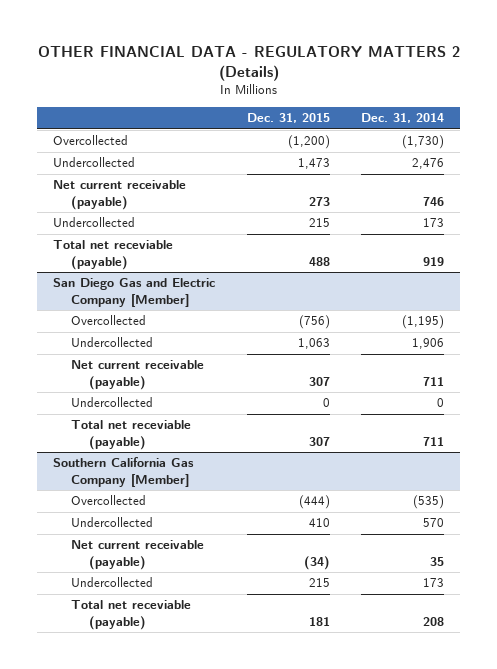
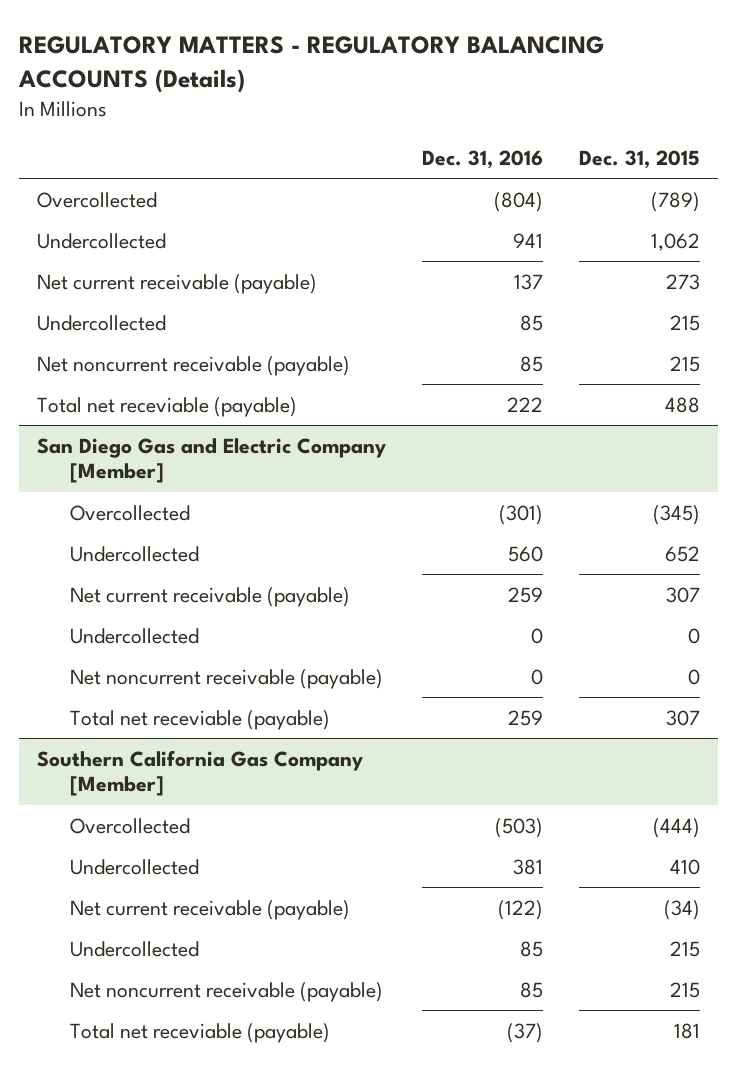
[37,46,460,81] OTHER FINANCIAL DATA - REGULATORY MATTERS 2 (Details) -> [18,35,605,93] REGULATORY MATTERS - REGULATORY BALANCING ACCOUNTS (Details)
[361,113,445,124] Dec. 31, 2014 -> none
none -> [422,150,544,170] Dec. 31, 2016
[287,135,330,150] (1,200) -> [650,191,700,212] (789)
[297,158,330,170] 1,473 -> [650,232,700,251] 1,062
none -> [37,355,351,376] Net noncurrent receivable (payable)
[298,315,330,330] (756) -> [652,504,700,525] (345)
[297,338,330,350] 1,063 -> [664,545,700,562] 652
none -> [70,668,384,689] Net noncurrent receivable (payable)
none -> [70,981,384,1002] Net noncurrent receivable (payable)

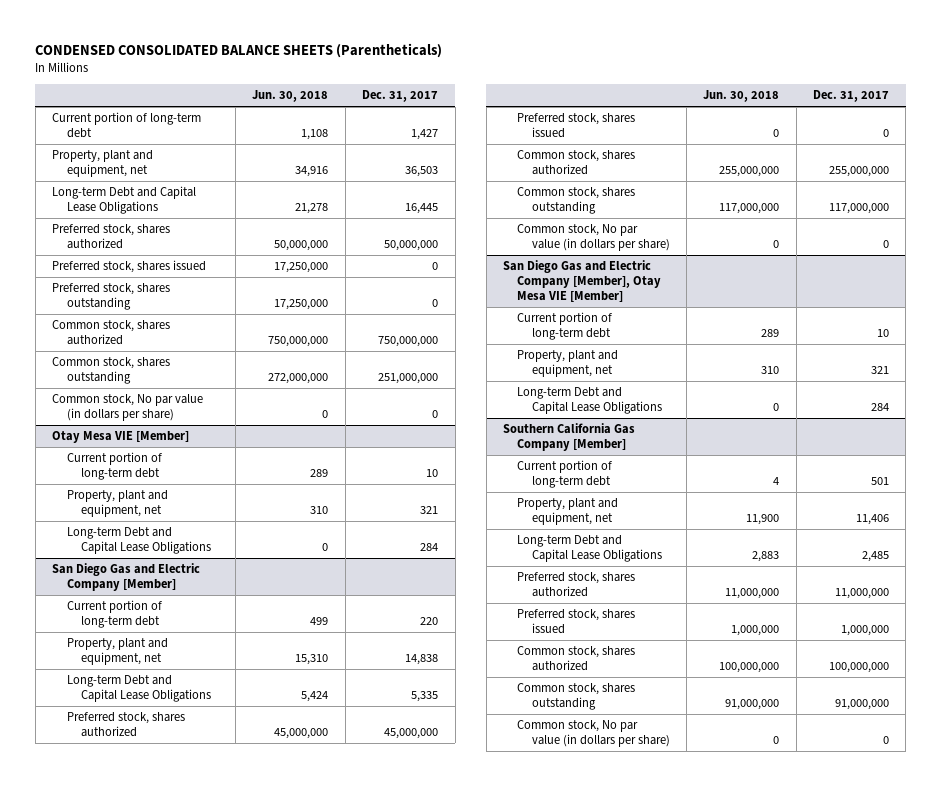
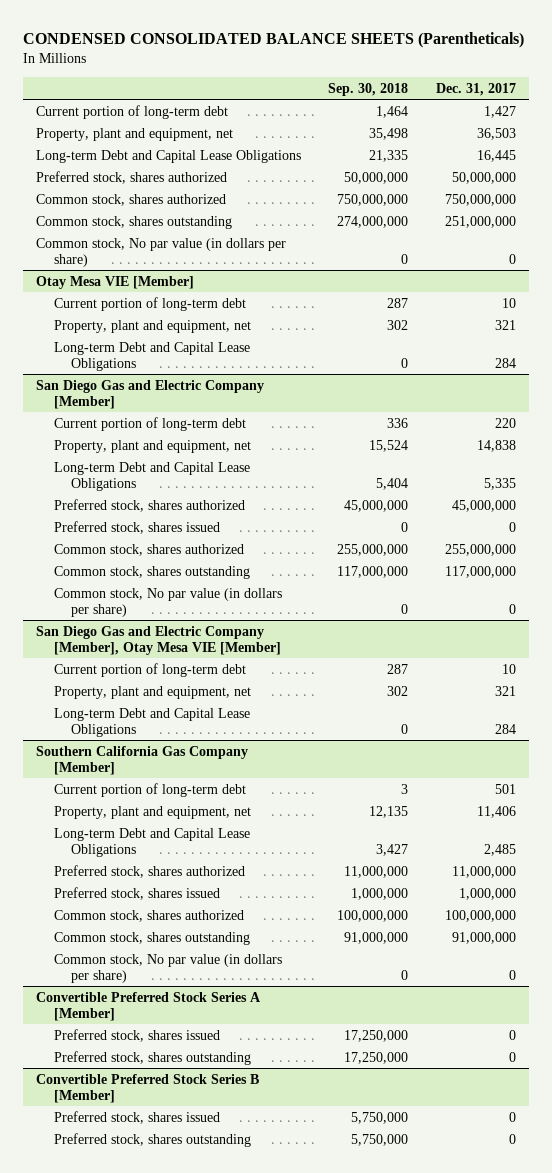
[252,90,329,103] Jun. 30, 2018 -> none
none -> [328,82,409,96] Sep. 30, 2018
[52,260,207,274] Preferred stock, shares issued -> none
[52,283,171,310] Preferred stock, shares outstanding -> none
none -> [36,991,262,1021] Convertible Preferred Stock Series A [Member]
none -> [53,1028,220,1042] Preferred stock, shares issued
none -> [53,1050,251,1065] Preferred stock, shares outstanding
none -> [36,1073,260,1103] Convertible Preferred Stock Series B [Member]
none -> [53,1110,220,1124] Preferred stock, shares issued
none -> [53,1132,251,1147] Preferred stock, shares outstanding

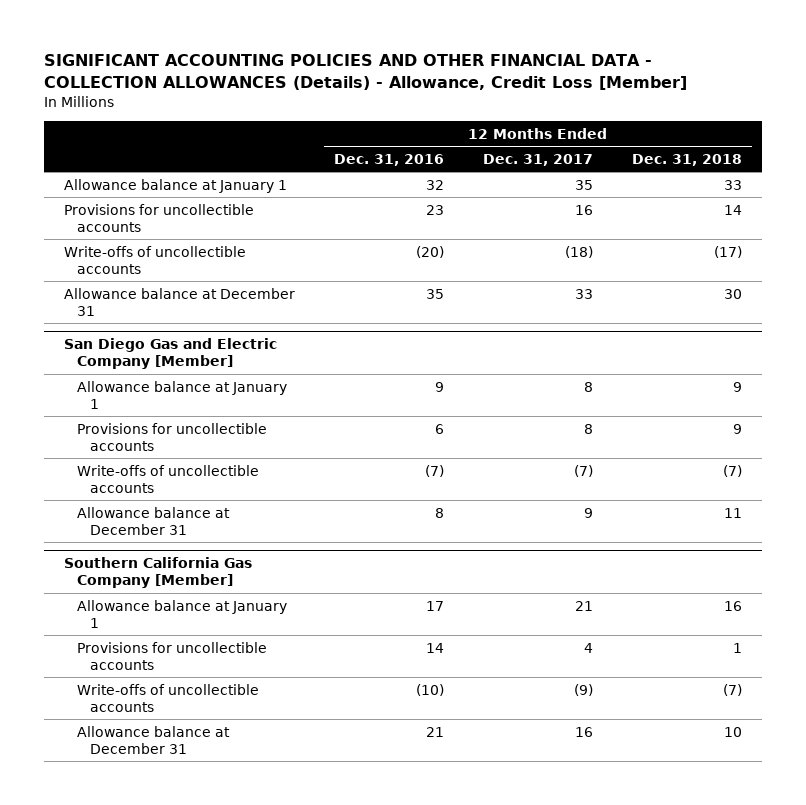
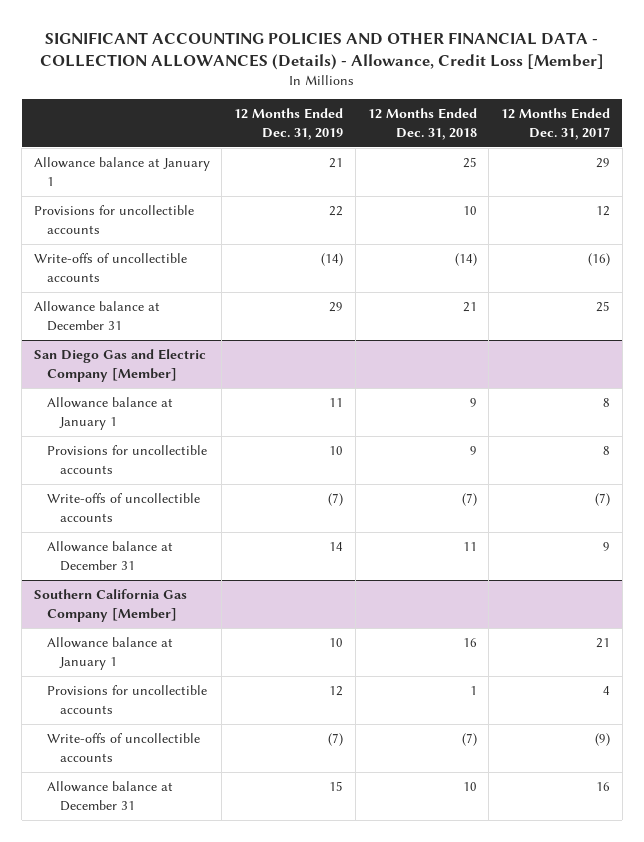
[333,153,444,166] Dec. 31, 2016 -> none
none -> [234,108,344,140] 12 Months Ended Dec. 31, 2019
[574,179,593,190] 35 -> [596,158,611,169] 29
[724,179,743,190] 33 -> [462,157,477,169] 25
[574,204,593,215] 16 -> [596,206,611,217] 12
[724,204,743,215] 14 -> [462,206,477,216] 10
[564,245,593,258] (18) -> [588,253,611,267] (16)
[714,245,743,258] (17) -> [454,253,477,267] (14)
[574,288,593,299] 33 -> [596,301,611,313] 25
[724,288,743,299] 30 -> [462,302,477,313] 21

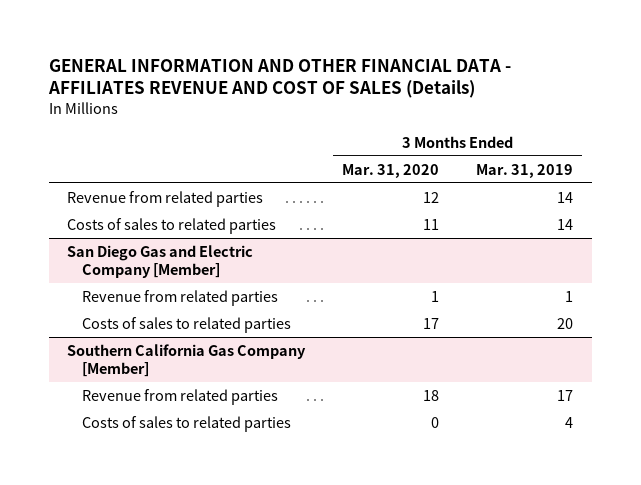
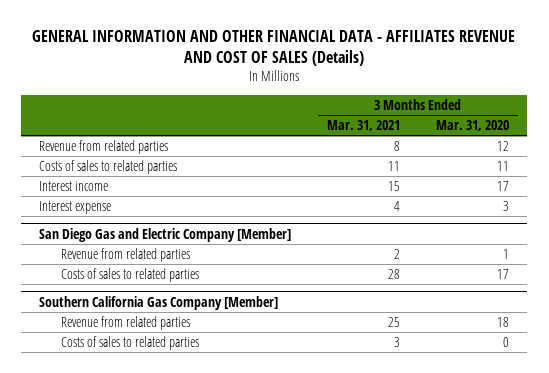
[476,163,574,178] Mar. 31, 2019 -> none
none -> [327,120,401,132] Mar. 31, 2021
none -> [39,180,109,191] Interest income
none -> [39,200,112,214] Interest expense

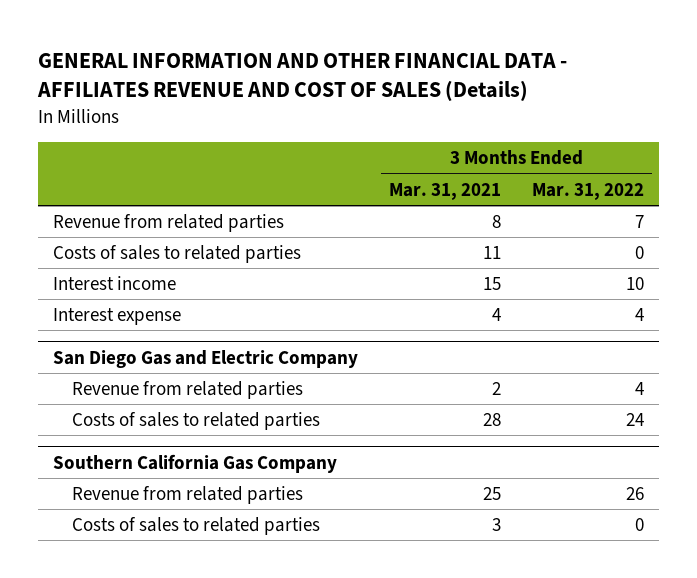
[436,120,510,132] Mar. 31, 2020 -> none
none -> [531,182,644,200] Mar. 31, 2022
[39,227,292,242] San Diego Gas and Electric Company [Member] -> [53,349,359,368] San Diego Gas and Electric Company
[39,295,279,310] Southern California Gas Company [Member] -> [53,453,338,473] Southern California Gas Company

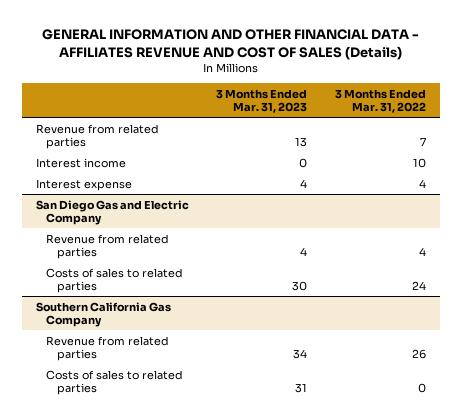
[389,182,502,200] Mar. 31, 2021 -> none
none -> [216,88,308,113] 3 Months Ended Mar. 31, 2023
[53,245,302,264] Costs of sales to related parties -> none

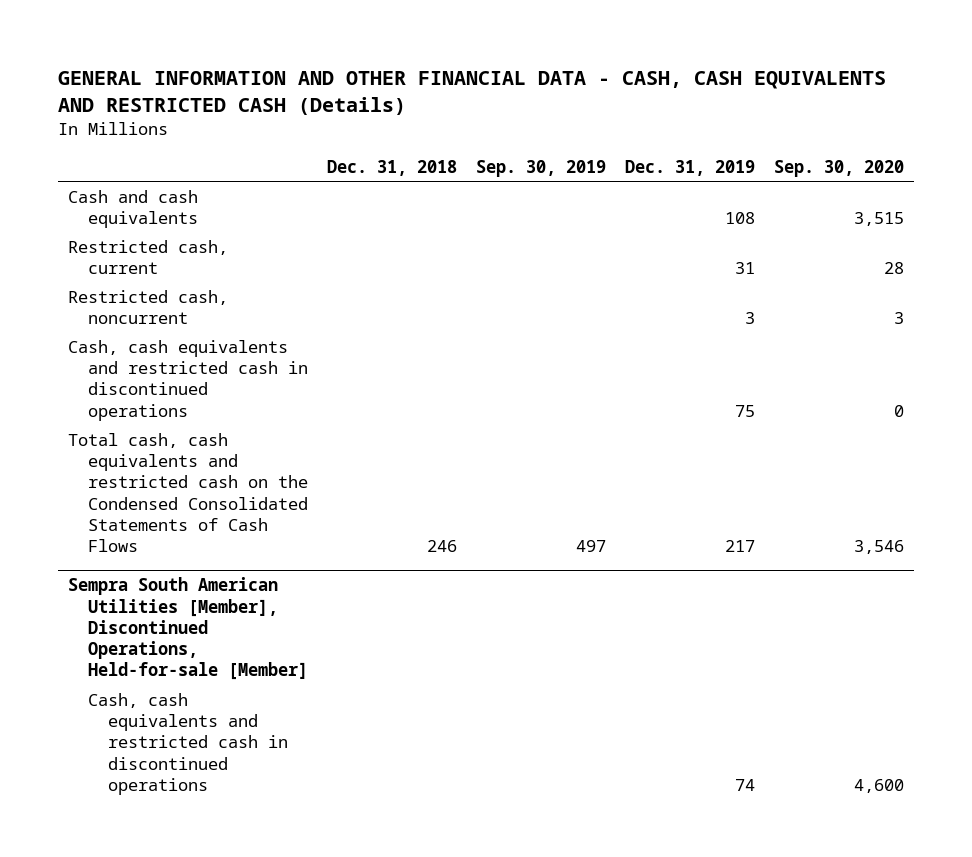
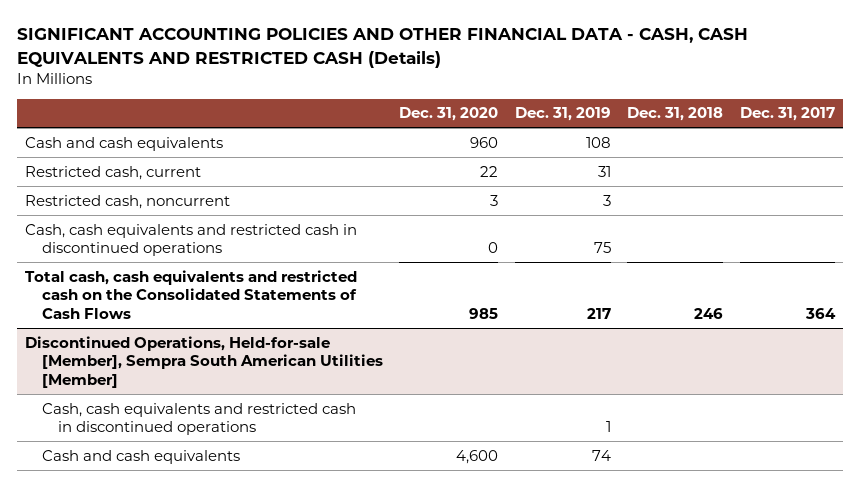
[58,71,887,115] GENERAL INFORMATION AND OTHER FINANCIAL DATA - CASH, CASH EQUIVALENTS AND RESTRICTED CASH (Details) -> [17,28,749,68] SIGNIFICANT ACCOUNTING POLICIES AND OTHER FINANCIAL DATA - CASH, CASH EQUIVALENTS AND RESTRICTED CASH (Details)
[476,159,607,177] Sep. 30, 2019 -> none
[774,159,905,177] Sep. 30, 2020 -> none
none -> [399,107,499,122] Dec. 31, 2020
none -> [739,107,835,122] Dec. 31, 2017
[67,432,308,553] Total cash, cash equivalents and restricted cash on the Condensed Consolidated Statements of Cash Flows -> [25,269,358,319] Total cash, cash equivalents and restricted cash on the Consolidated Statements of Cash Flows
[67,577,308,681] Sempra South American Utilities [Member], Discontinued Operations, Held-for-sale [Member] -> [25,335,383,388] Discontinued Operations, Held-for-sale [Member], Sempra South American Utilities [Member]
[735,778,756,791] 74 -> [605,421,611,433] 1
none -> [41,449,240,464] Cash and cash equivalents

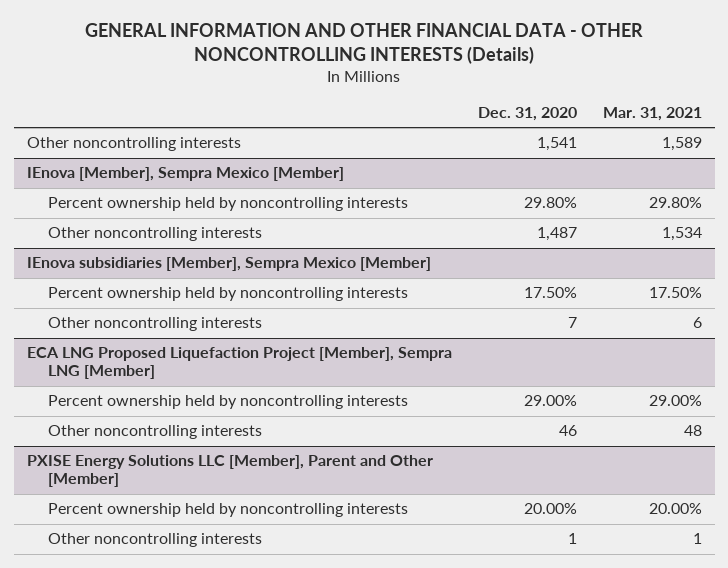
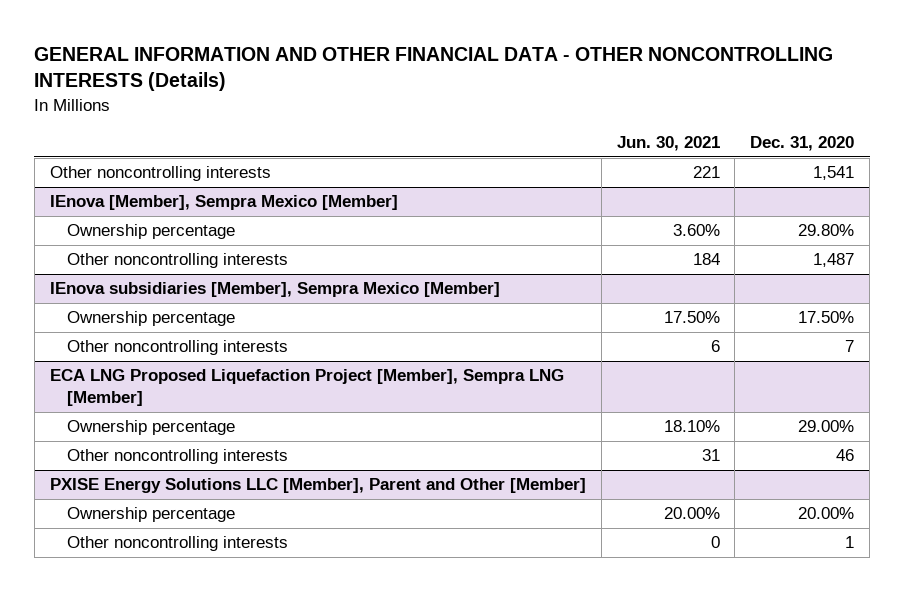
[602,106,702,121] Mar. 31, 2021 -> none
none -> [616,136,720,152] Jun. 30, 2021
[47,197,408,212] Percent ownership held by noncontrolling interests -> [66,224,235,240] Ownership percentage
[47,287,408,302] Percent ownership held by noncontrolling interests -> [66,311,235,327] Ownership percentage
[47,395,408,410] Percent ownership held by noncontrolling interests -> [66,420,235,436] Ownership percentage
[47,503,408,518] Percent ownership held by noncontrolling interests -> [66,507,235,523] Ownership percentage

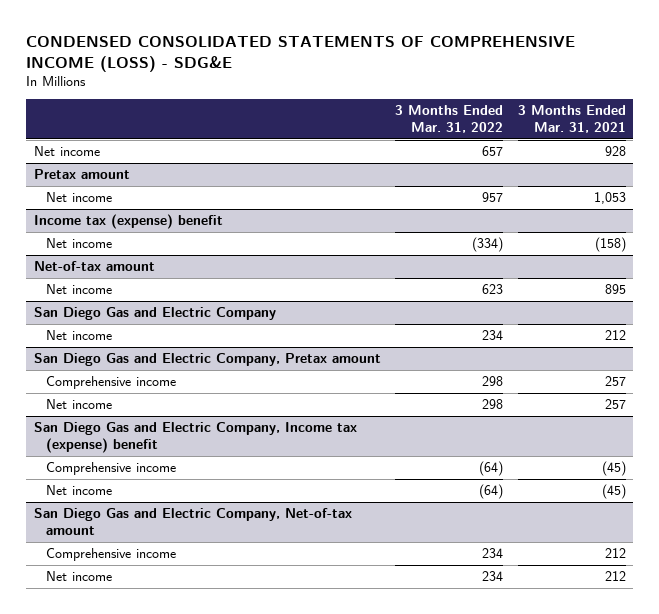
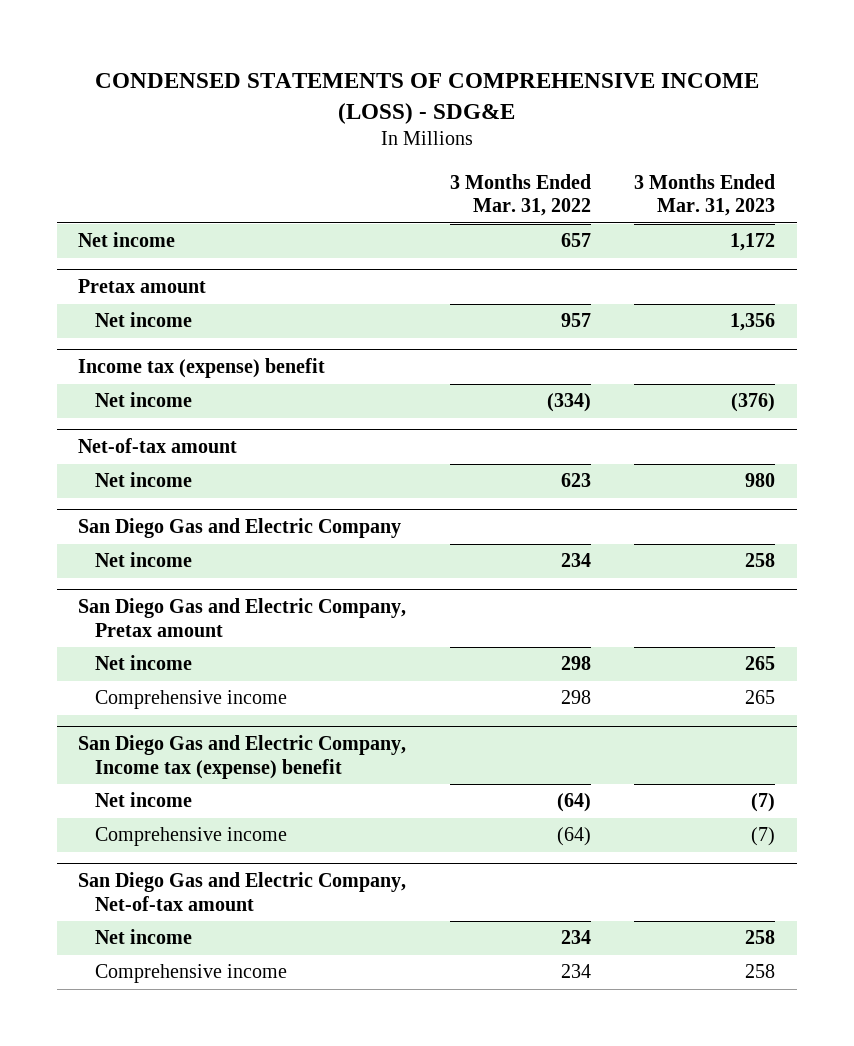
[26,36,576,72] CONDENSED CONSOLIDATED STATEMENTS OF COMPREHENSIVE INCOME (LOSS) - SDG&E -> [94,72,759,124] CONDENSED STATEMENTS OF COMPREHENSIVE INCOME (LOSS) - SDG&E
[517,105,626,133] 3 Months Ended Mar. 31, 2021 -> none
none -> [634,173,776,217] 3 Months Ended Mar. 31, 2023
[46,376,177,390] Comprehensive income -> [94,690,287,710] Comprehensive income
[46,462,177,476] Comprehensive income -> [94,827,287,847] Comprehensive income
[46,548,177,562] Comprehensive income -> [94,964,287,984] Comprehensive income

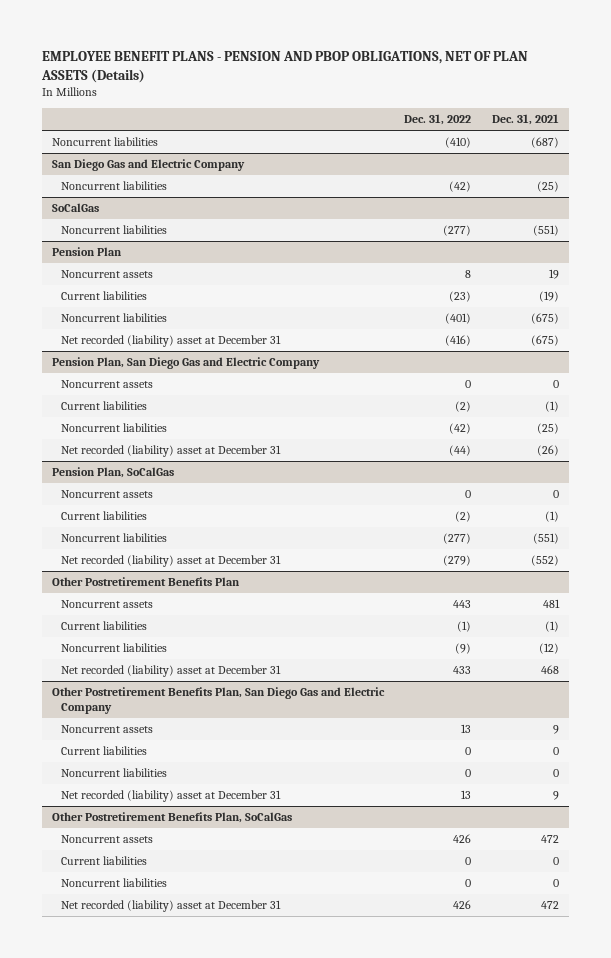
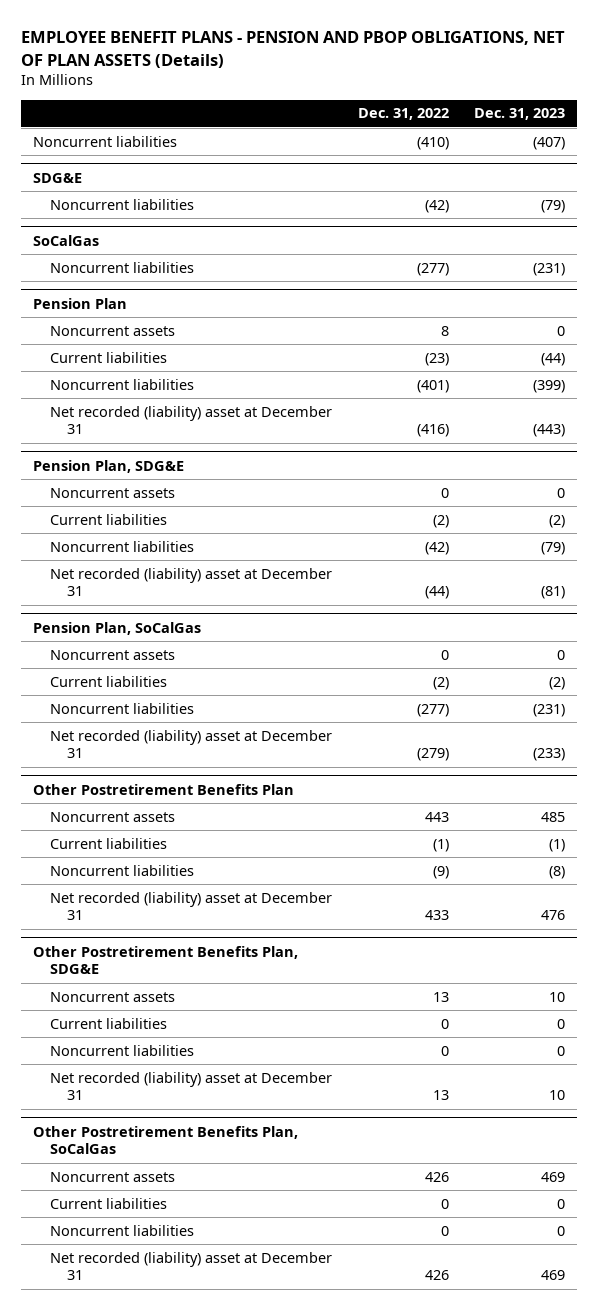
[491,114,559,126] Dec. 31, 2021 -> none
none -> [473,108,565,121] Dec. 31, 2023
[52,158,246,171] San Diego Gas and Electric Company -> [33,172,83,183] SDG&E
[52,356,321,369] Pension Plan, San Diego Gas and Electric Company -> none
none -> [33,459,185,473] Pension Plan, SDG&E
[52,686,386,715] Other Postretirement Benefits Plan, San Diego Gas and Electric Company -> none
none -> [33,945,299,975] Other Postretirement Benefits Plan, SDG&E

